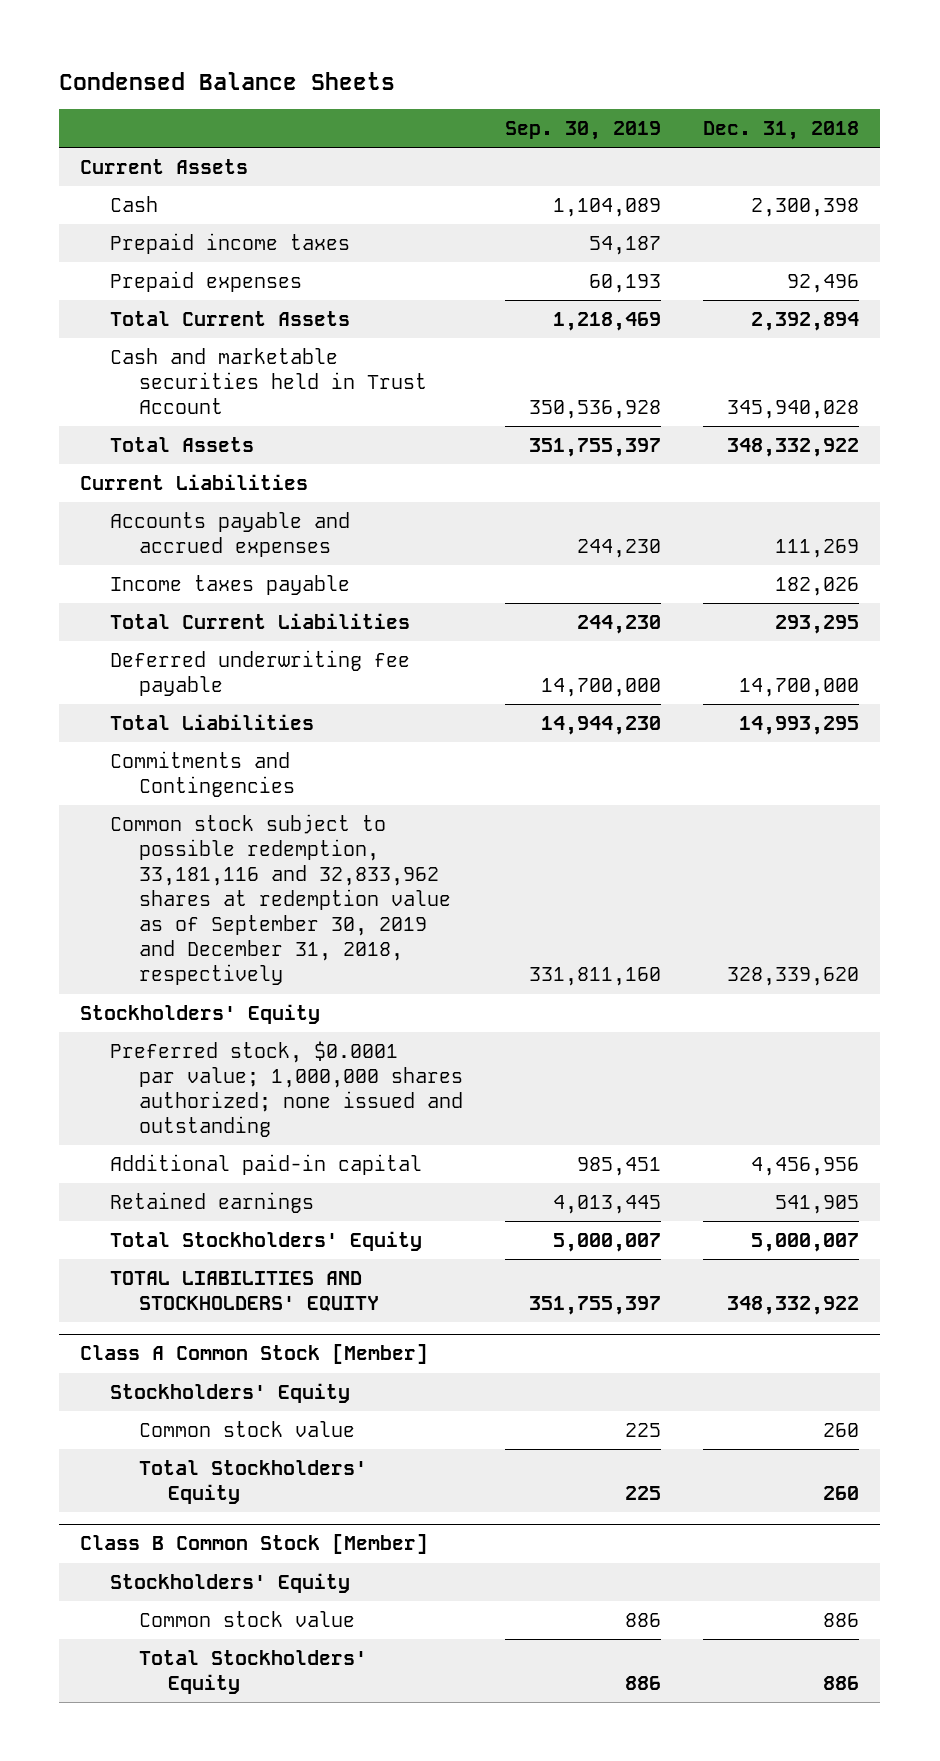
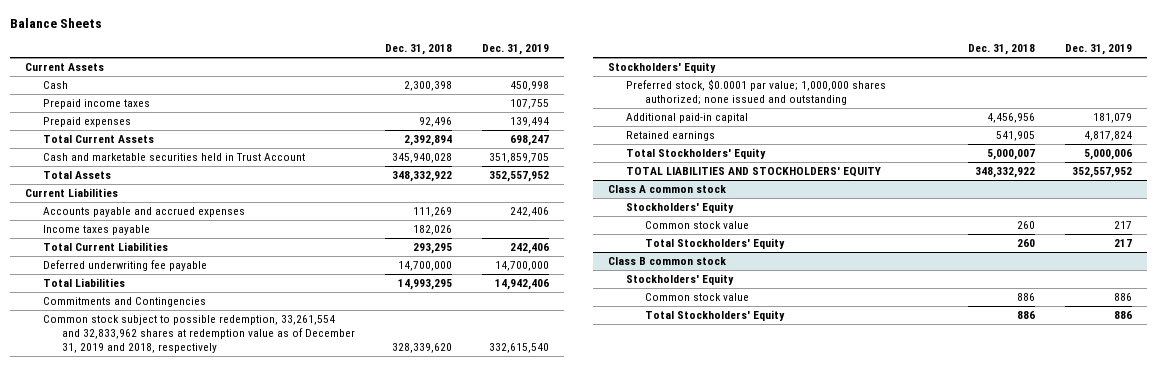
[59,71,396,90] Condensed Balance Sheets -> [9,17,102,28] Balance Sheets
[505,121,662,141] Sep. 30, 2019 -> none
none -> [481,44,549,56] Dec. 31, 2019
[109,813,452,986] Common stock subject to possible redemption, 33,181,116 and 32,833,962 shares at redemption value as of September 30, 2019 and December 31, 2018, respectively -> [43,315,355,353] Common stock subject to possible redemption, 33,261,554 and 32,833,962 shares at redemption value as of December 31, 2019 and 2018, respectively
[80,1344,429,1365] Class A Common Stock [Member] -> [607,185,726,194] Class A common stock
[80,1534,429,1555] Class B Common Stock [Member] -> [607,257,726,266] Class B common stock

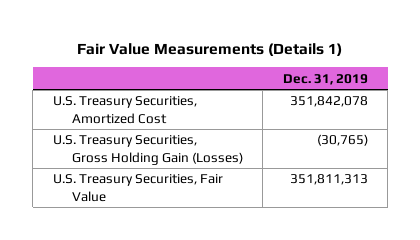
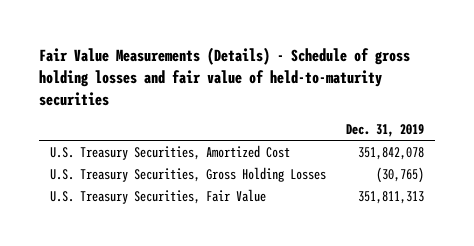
[77,42,343,56] Fair Value Measurements (Details 1) -> [39,46,411,106] Fair Value Measurements (Details) - Schedule of gross holding losses and fair value of held-to-maturity securities
[52,135,243,165] U.S. Treasury Securities, Gross Holding Gain (Losses) -> [49,166,326,182] U.S. Treasury Securities, Gross Holding Losses

